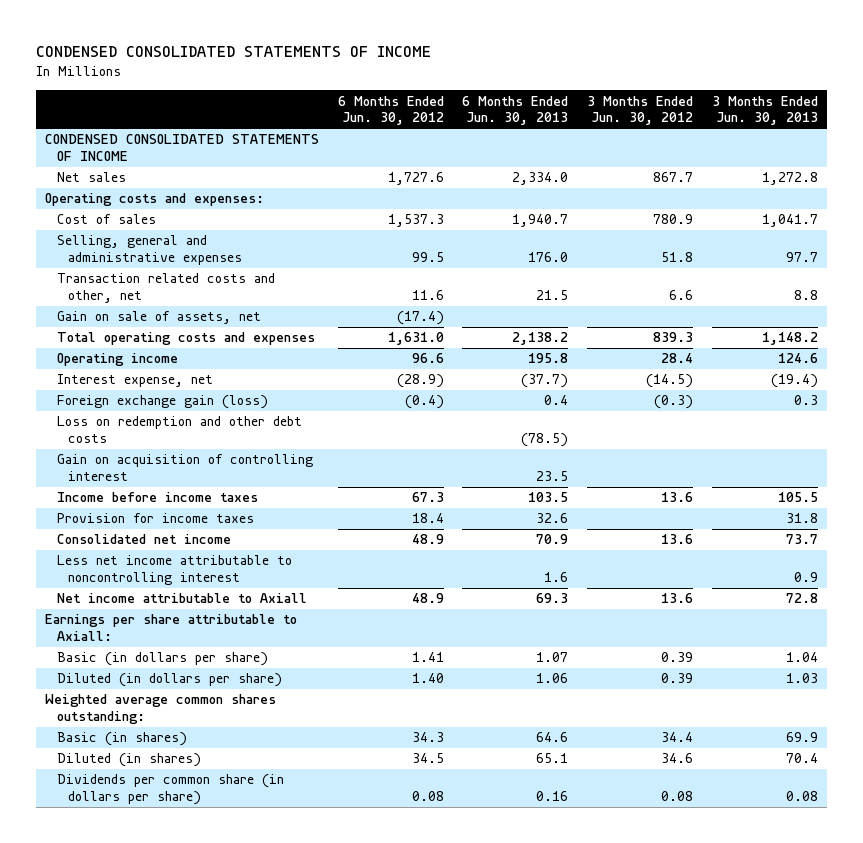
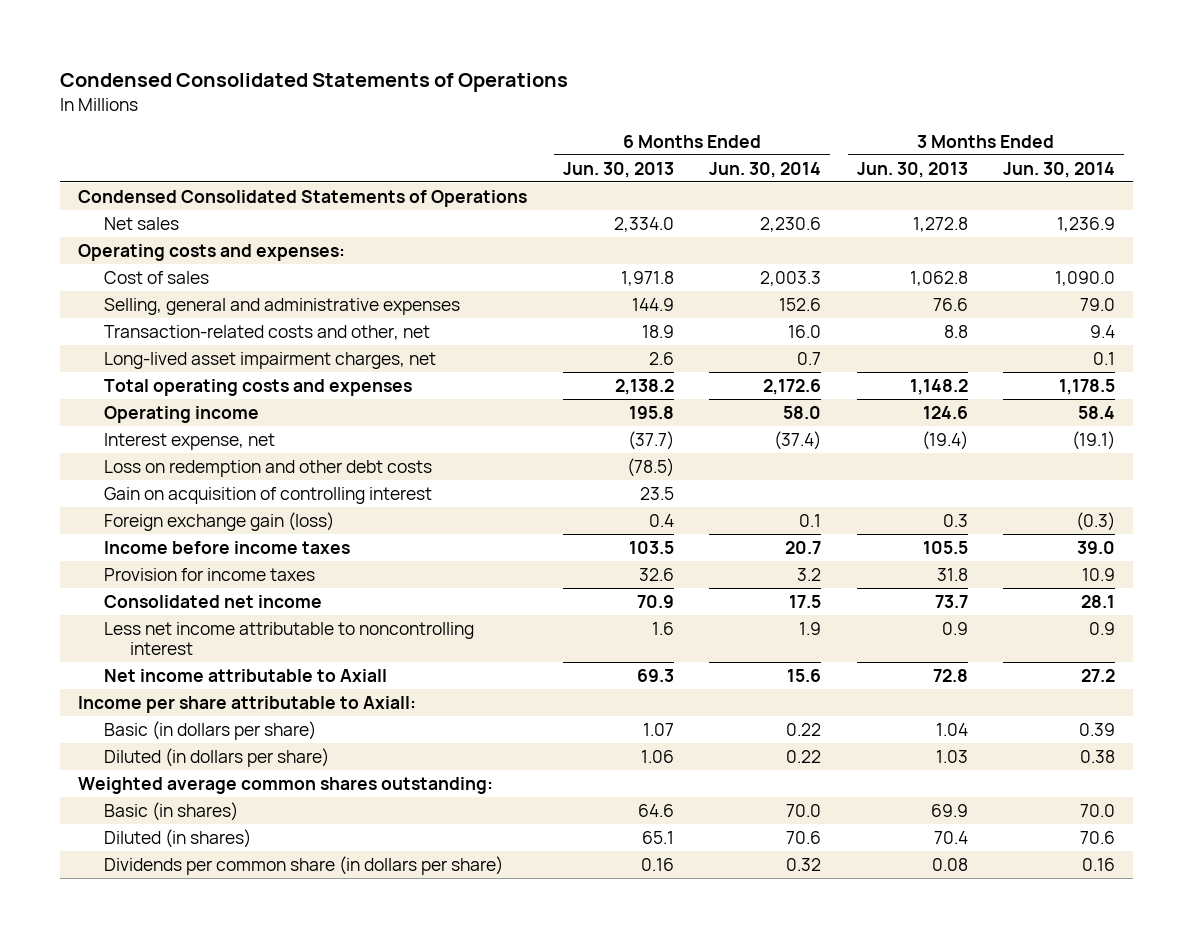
[35,46,431,58] CONDENSED CONSOLIDATED STATEMENTS OF INCOME -> [60,73,569,93] Condensed Consolidated Statements of Operations
[337,95,444,126] 6 Months Ended Jun. 30, 2012 -> none
[587,95,694,126] 3 Months Ended Jun. 30, 2012 -> none
none -> [709,161,822,178] Jun. 30, 2014
none -> [1003,161,1116,178] Jun. 30, 2014
[44,134,319,162] CONDENSED CONSOLIDATED STATEMENTS OF INCOME -> [77,189,527,207] Condensed Consolidated Statements of Operations
[56,311,261,325] Gain on sale of assets, net -> none
[512,214,569,228] 1,940.7 -> [620,270,674,286] 1,971.8
[761,214,818,228] 1,041.7 -> [909,270,968,286] 1,062.8
[528,252,569,263] 176.0 -> [631,297,674,311] 144.9
[785,252,818,263] 97.7 -> [932,297,968,311] 76.6
[56,273,275,304] Transaction related costs and other, net -> [103,324,430,340] Transaction-related costs and other, net
[536,290,569,301] 21.5 -> [641,324,674,338] 18.9
none -> [103,351,436,369] Long-lived asset impairment charges, net
[56,395,268,410] Foreign exchange gain (loss) -> [103,511,334,531] Foreign exchange gain (loss)
[44,614,297,642] Earnings per share attributable to Axiall: -> [77,695,416,713] Income per share attributable to Axiall:

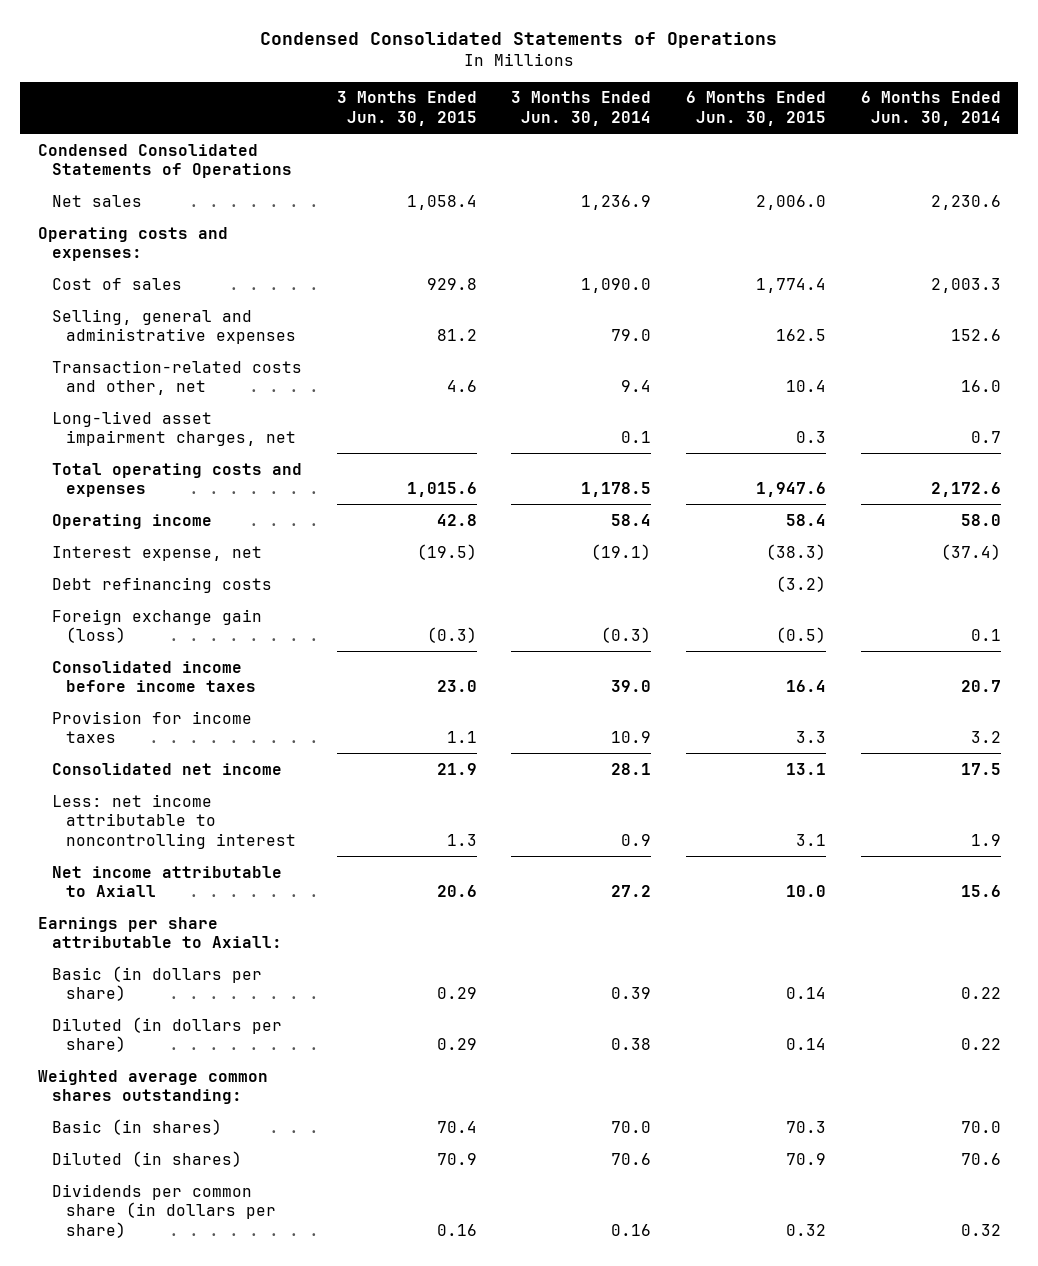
[562,161,674,178] Jun. 30, 2013 -> none
[856,161,968,178] Jun. 30, 2013 -> none
none -> [336,91,477,126] 3 Months Ended Jun. 30, 2015
none -> [686,91,827,126] 6 Months Ended Jun. 30, 2015
[103,459,432,477] Loss on redemption and other debt costs -> none
[103,486,432,504] Gain on acquisition of controlling interest -> none
none -> [52,576,273,593] Debt refinancing costs
[103,540,350,554] Income before income taxes -> [52,660,257,693] Consolidated income before income taxes
[103,621,474,656] Less net income attributable to noncontrolling interest -> [52,793,297,849] Less: net income attributable to noncontrolling interest
[77,695,416,713] Income per share attributable to Axiall: -> [37,916,283,949] Earnings per share attributable to Axiall:

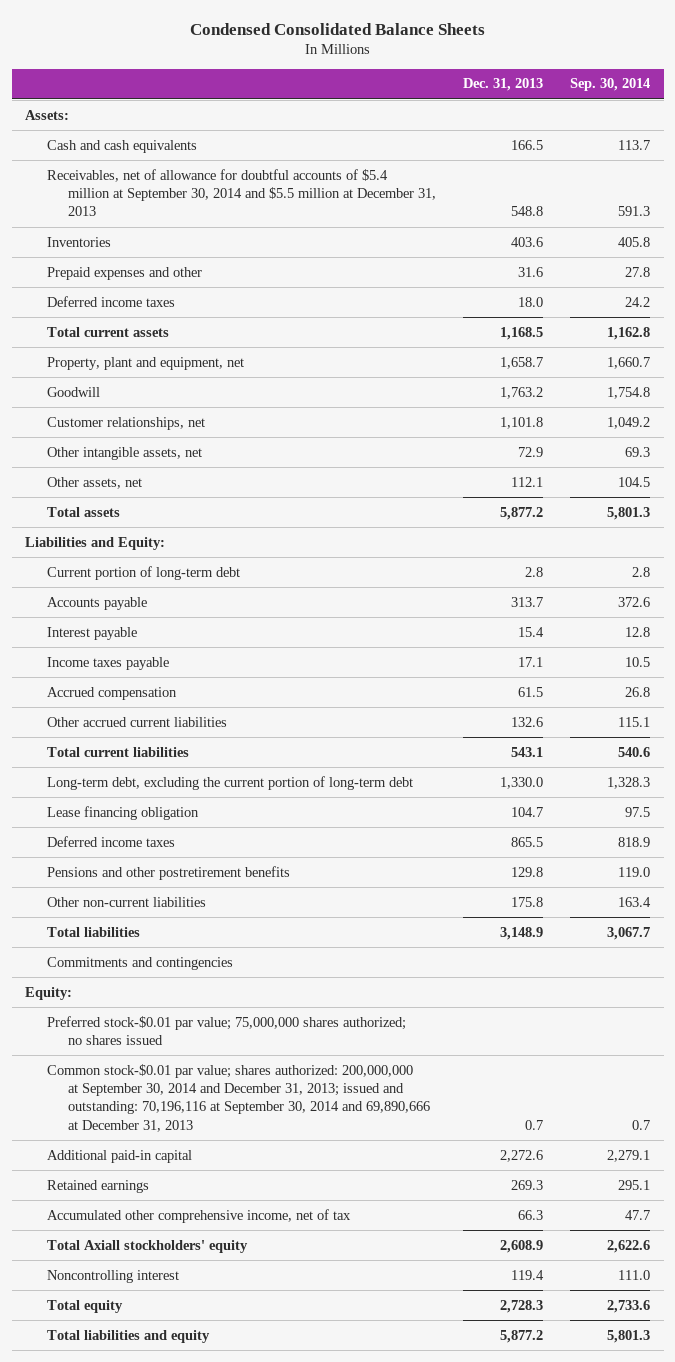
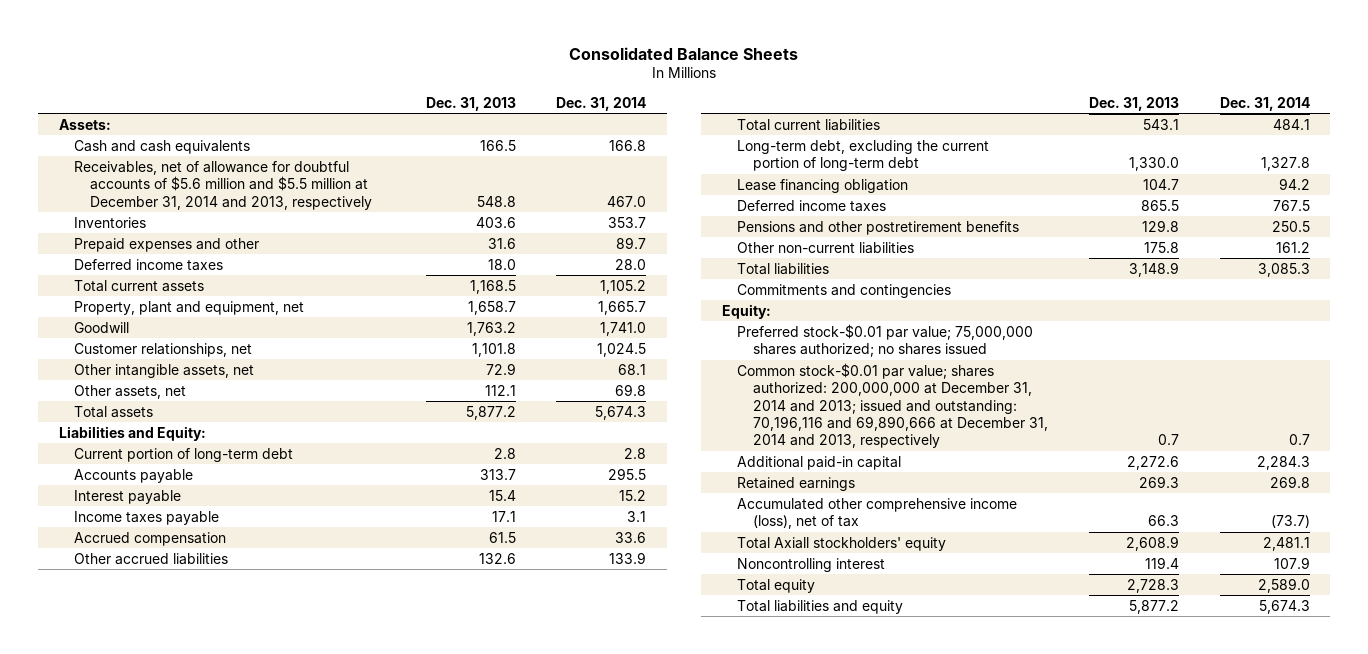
[189,22,485,35] Condensed Consolidated Balance Sheets -> [569,46,799,60] Consolidated Balance Sheets
[569,78,650,92] Sep. 30, 2014 -> none
none -> [556,96,647,111] Dec. 31, 2014
[46,168,436,217] Receivables, net of allowance for doubtful accounts of $5.4 million at September 30, 2014 and $5.5 million at December 31, 2013 -> [74,160,372,210] Receivables, net of allowance for doubtful accounts of $5.6 million and $5.5 million at December 31, 2014 and 2013, respectively
[46,716,227,727] Other accrued current liabilities -> [74,552,229,565] Other accrued liabilities
[46,1063,430,1132] Common stock-$0.01 par value; shares authorized: 200,000,000 at September 30, 2014 and December 31, 2013; issued and outstanding: 70,196,116 at September 30, 2014 and 69,890,666 at December 31, 2013 -> [737,362,1049,449] Common stock-$0.01 par value; shares authorized: 200,000,000 at December 31, 2014 and 2013; issued and outstanding: 70,196,116 and 69,890,666 at December 31, 2014 and 2013, respectively
[46,1208,351,1223] Accumulated other comprehensive income, net of tax -> [737,497,1018,530] Accumulated other comprehensive income (loss), net of tax

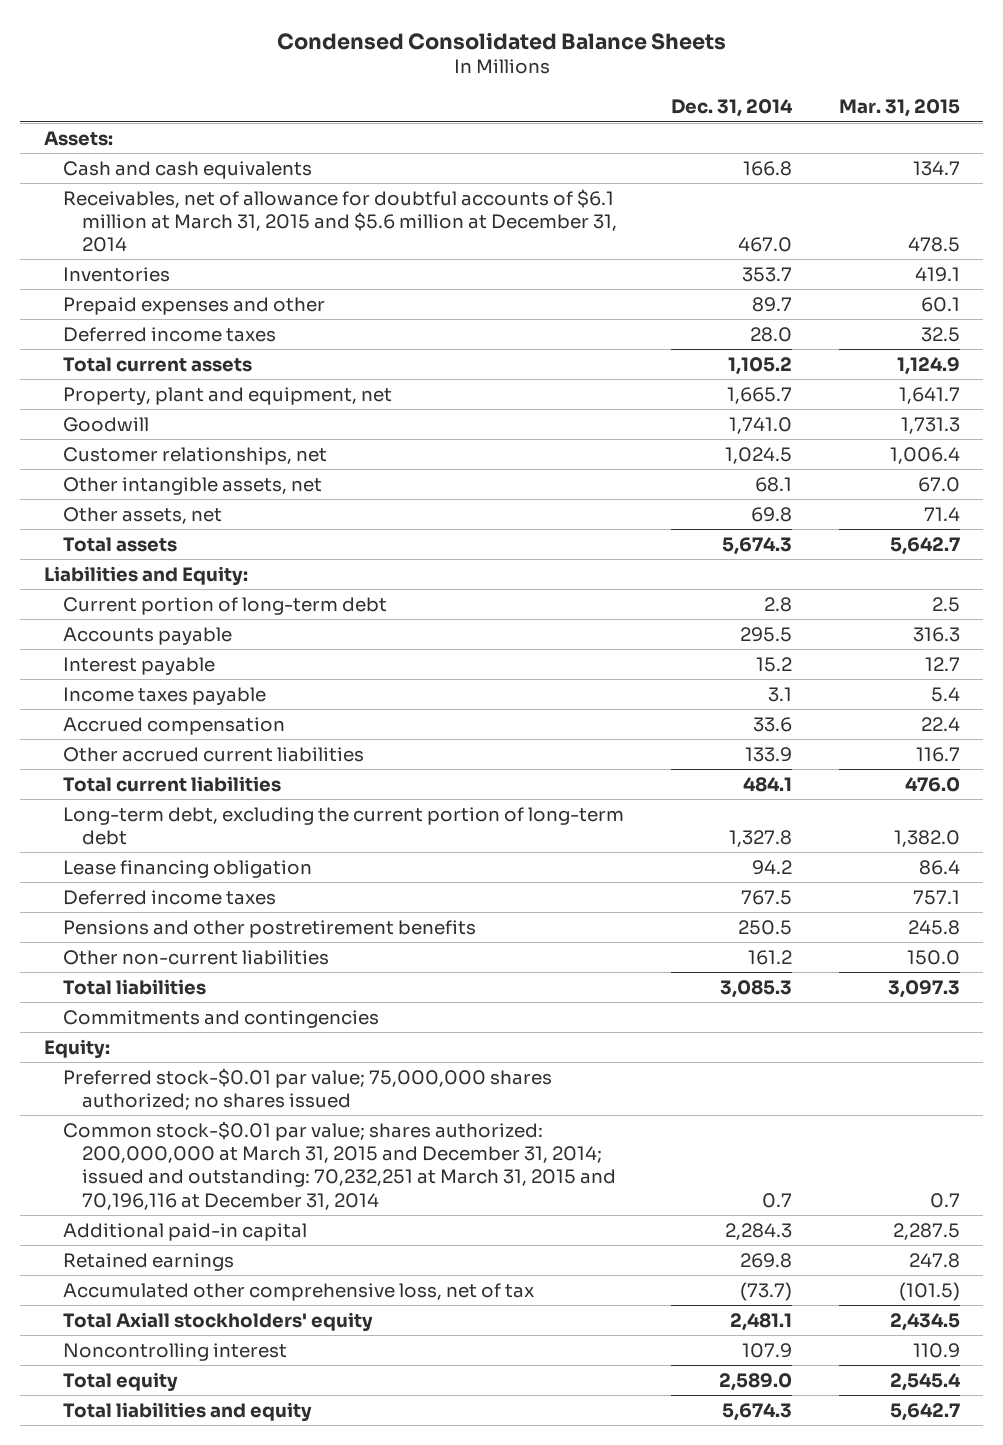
[569,46,799,60] Consolidated Balance Sheets -> [276,31,726,50] Condensed Consolidated Balance Sheets
[425,96,516,111] Dec. 31, 2013 -> none
none -> [838,99,960,118] Mar. 31, 2015
[74,160,372,210] Receivables, net of allowance for doubtful accounts of $5.6 million and $5.5 million at December 31, 2014 and 2013, respectively -> [62,188,617,253] Receivables, net of allowance for doubtful accounts of $6.1 million at March 31, 2015 and $5.6 million at December 31, 2014
[74,552,229,565] Other accrued liabilities -> [62,746,364,762] Other accrued current liabilities
[737,362,1049,449] Common stock-$0.01 par value; shares authorized: 200,000,000 at December 31, 2014 and 2013; issued and outstanding: 70,196,116 and 69,890,666 at December 31, 2014 and 2013, respectively -> [62,1120,616,1210] Common stock-$0.01 par value; shares authorized: 200,000,000 at March 31, 2015 and December 31, 2014; issued and outstanding: 70,232,251 at March 31, 2015 and 70,196,116 at December 31, 2014
[737,497,1018,530] Accumulated other comprehensive income (loss), net of tax -> [62,1282,534,1301] Accumulated other comprehensive loss, net of tax

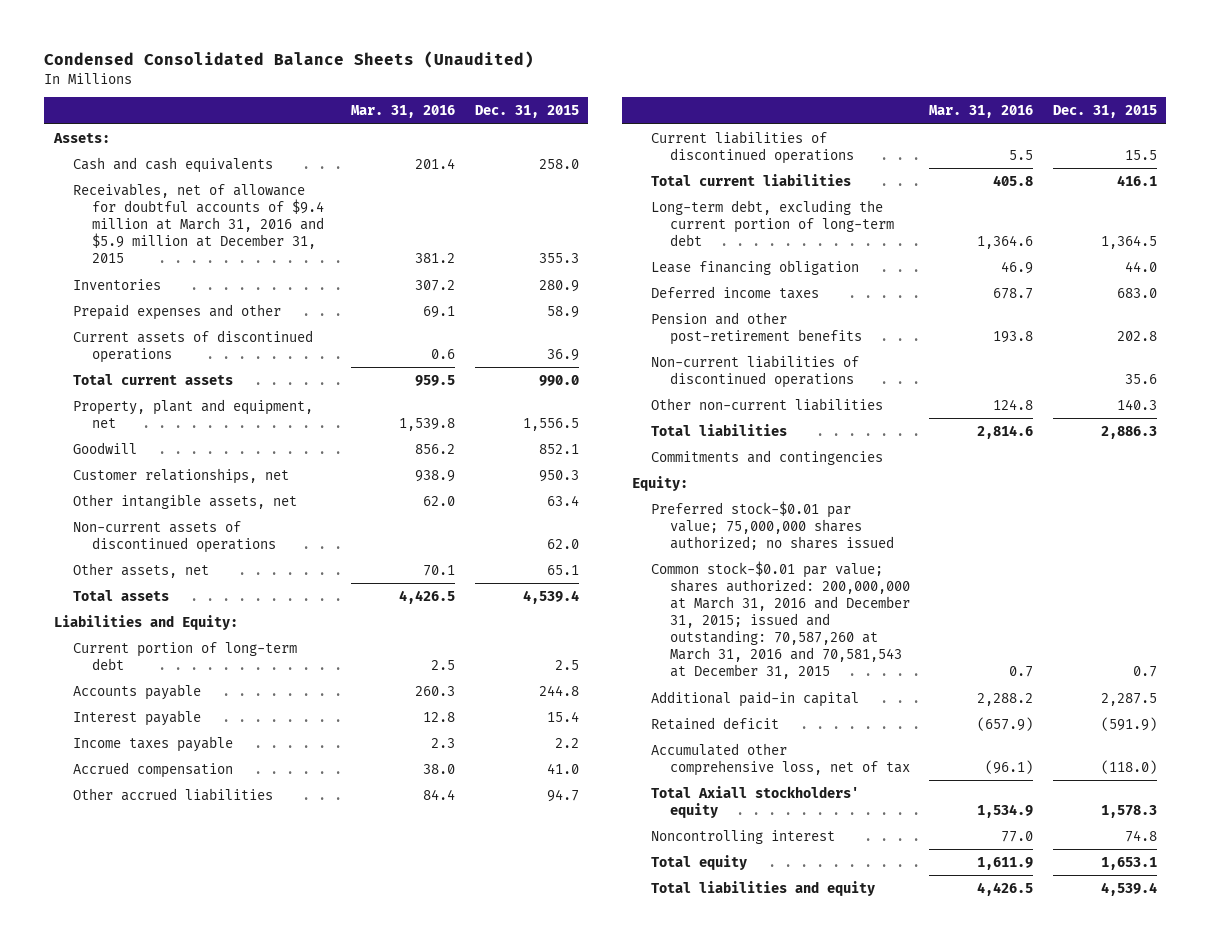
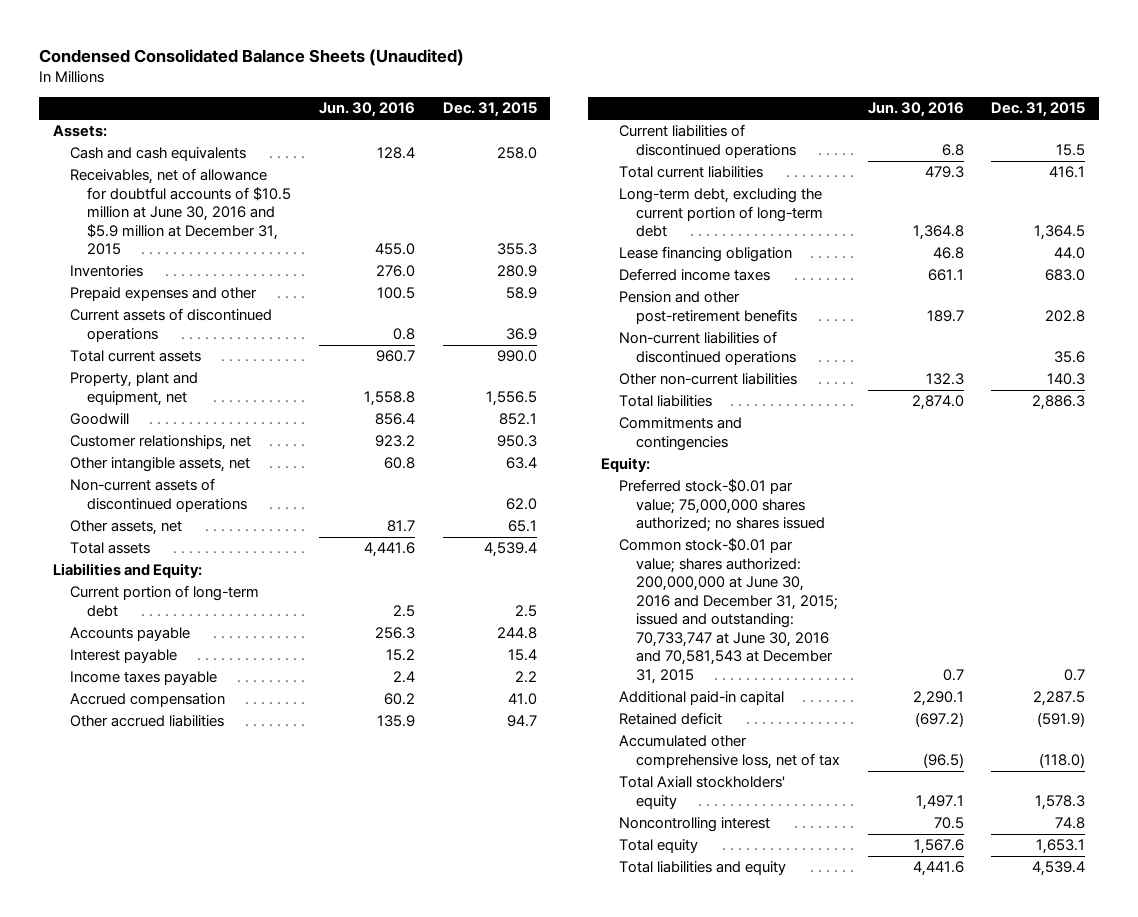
[351,105,456,119] Mar. 31, 2016 -> none
none -> [319,102,416,118] Jun. 30, 2016
[73,182,324,264] Receivables, net of allowance for doubtful accounts of $9.4 million at March 31, 2016 and $5.9 million at December 31, 2015 -> [70,168,292,256] Receivables, net of allowance for doubtful accounts of $10.5 million at June 30, 2016 and $5.9 million at December 31, 2015
[650,560,910,680] Common stock-$0.01 par value; shares authorized: 200,000,000 at March 31, 2016 and December 31, 2015; issued and outstanding: 70,587,260 at March 31, 2016 and 70,581,543 at December 31, 2015 -> [618,538,838,684] Common stock-$0.01 par value; shares authorized: 200,000,000 at June 30, 2016 and December 31, 2015; issued and outstanding: 70,733,747 at June 30, 2016 and 70,581,543 at December 31, 2015

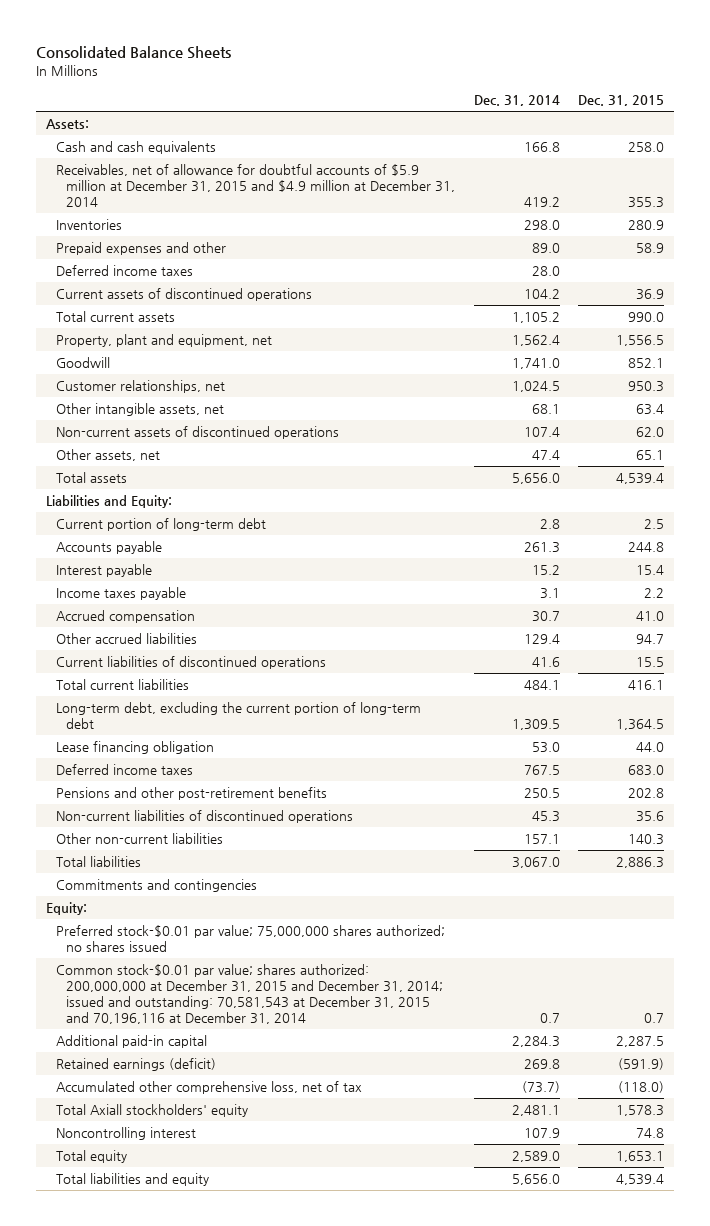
[38,48,464,66] Condensed Consolidated Balance Sheets (Unaudited) -> [36,45,232,59] Consolidated Balance Sheets
[319,102,416,118] Jun. 30, 2016 -> none
none -> [473,95,560,107] Dec. 31, 2014
[70,168,292,256] Receivables, net of allowance for doubtful accounts of $10.5 million at June 30, 2016 and $5.9 million at December 31, 2015 -> [55,164,456,208] Receivables, net of allowance for doubtful accounts of $5.9 million at December 31, 2015 and $4.9 million at December 31, 2014
none -> [55,265,193,277] Deferred income taxes
[618,291,797,324] Pension and other post-retirement benefits -> [55,787,327,801] Pensions and other post-retirement benefits
[618,538,838,684] Common stock-$0.01 par value; shares authorized: 200,000,000 at June 30, 2016 and December 31, 2015; issued and outstanding: 70,733,747 at June 30, 2016 and 70,581,543 at December 31, 2015 -> [55,964,444,1024] Common stock-$0.01 par value; shares authorized: 200,000,000 at December 31, 2015 and December 31, 2014; issued and outstanding: 70,581,543 at December 31, 2015 and 70,196,116 at December 31, 2014
[618,712,722,726] Retained deficit -> [55,1058,216,1072] Retained earnings (deficit)

